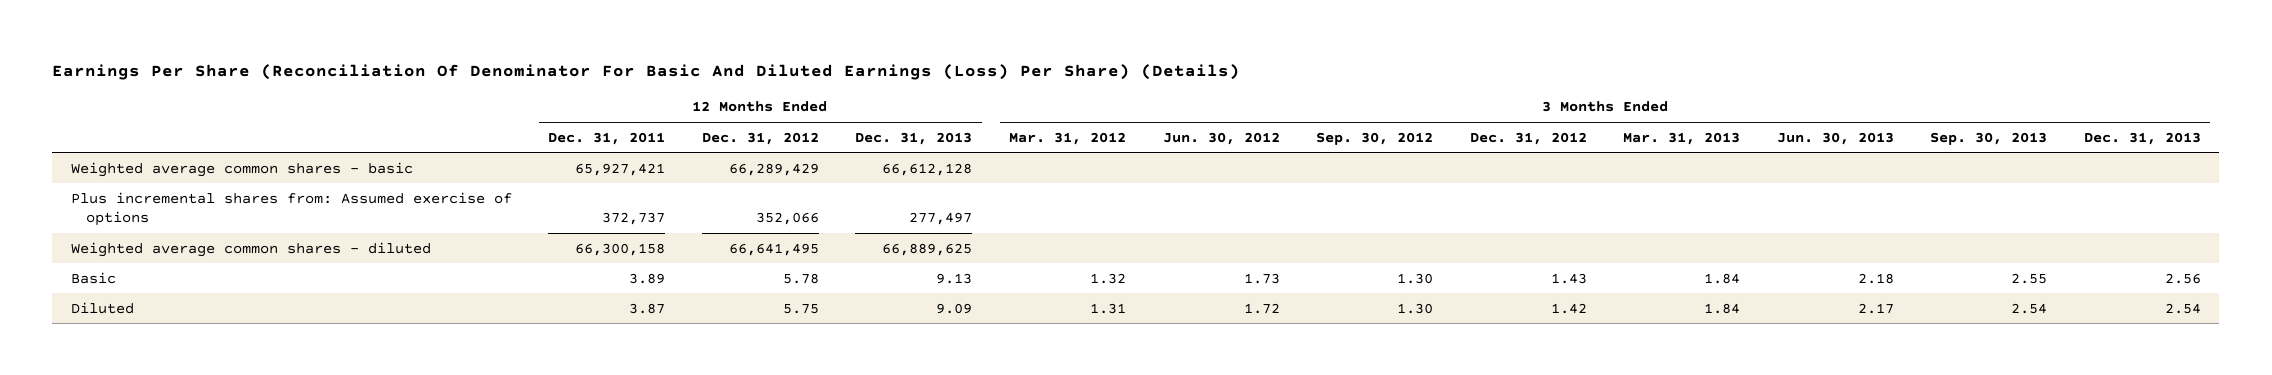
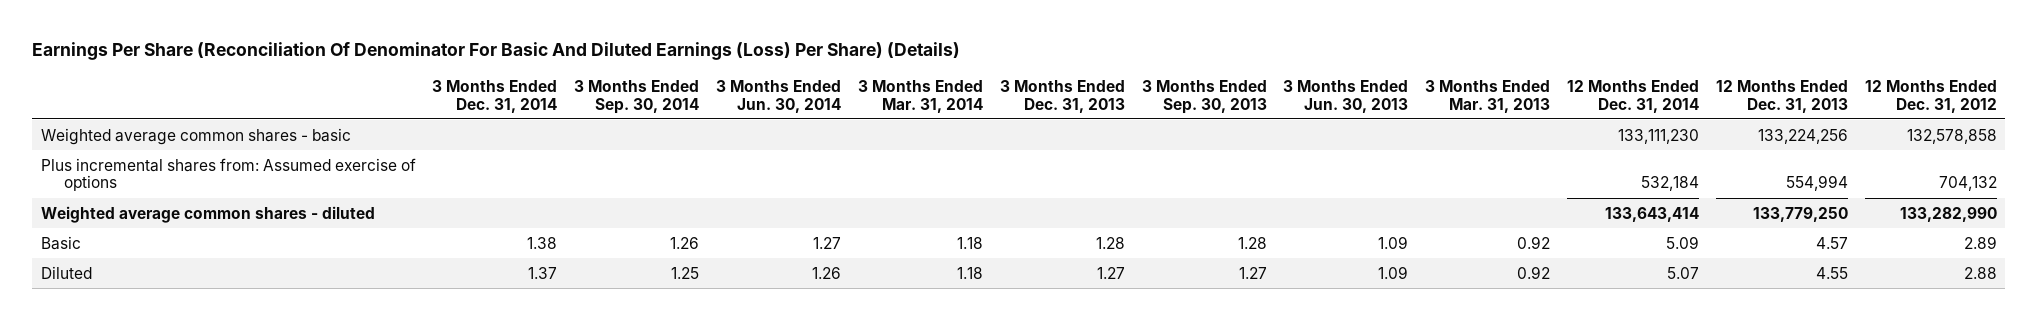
[548,131,666,145] Dec. 31, 2011 -> none
[1009,131,1127,145] Mar. 31, 2012 -> none
[1162,131,1280,145] Jun. 30, 2012 -> none
[1316,131,1434,145] Sep. 30, 2012 -> none
[1469,131,1587,145] Dec. 31, 2012 -> none
none -> [432,79,558,113] 3 Months Ended Dec. 31, 2014
none -> [574,79,700,114] 3 Months Ended Sep. 30, 2014
none -> [716,79,842,113] 3 Months Ended Jun. 30, 2014
none -> [857,79,983,113] 3 Months Ended Mar. 31, 2014
none -> [1567,79,1700,113] 12 Months Ended Dec. 31, 2014
[728,162,819,176] 66,289,429 -> [1906,128,1997,144] 132,578,858
[882,162,973,176] 66,612,128 -> [1757,128,1848,144] 133,224,256
[755,211,819,225] 352,066 -> [1938,176,1997,192] 704,132
[909,211,973,225] 277,497 -> [1785,175,1848,192] 554,994
[728,242,819,256] 66,641,495 -> [1899,206,1997,222] 133,282,990
[882,242,973,256] 66,889,625 -> [1752,206,1848,222] 133,779,250
[782,272,819,284] 5.78 -> [1963,235,1997,249] 2.89
[936,272,973,284] 9.13 -> [1815,236,1848,249] 4.57
[1704,272,1741,284] 1.84 -> [1517,235,1551,249] 0.92
[1857,272,1894,284] 2.18 -> [1378,235,1409,249] 1.09
[2011,272,2048,284] 2.55 -> [1237,236,1267,249] 1.28
[2165,272,2202,284] 2.56 -> [1095,236,1125,249] 1.28
[782,303,819,314] 5.75 -> [1963,266,1997,279] 2.88
[936,302,973,314] 9.09 -> [1815,266,1848,279] 4.55
[1704,302,1741,314] 1.84 -> [1517,265,1551,279] 0.92
[1857,302,1894,314] 2.17 -> [1378,265,1409,279] 1.09
[2011,302,2048,314] 2.54 -> [1238,266,1267,279] 1.27
[2165,302,2202,314] 2.54 -> [1096,266,1125,279] 1.27

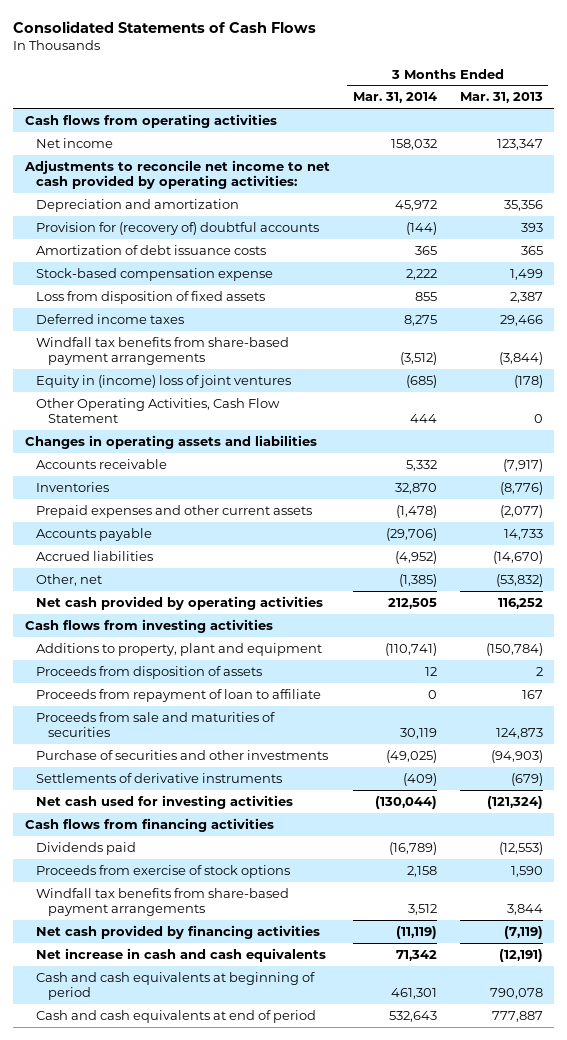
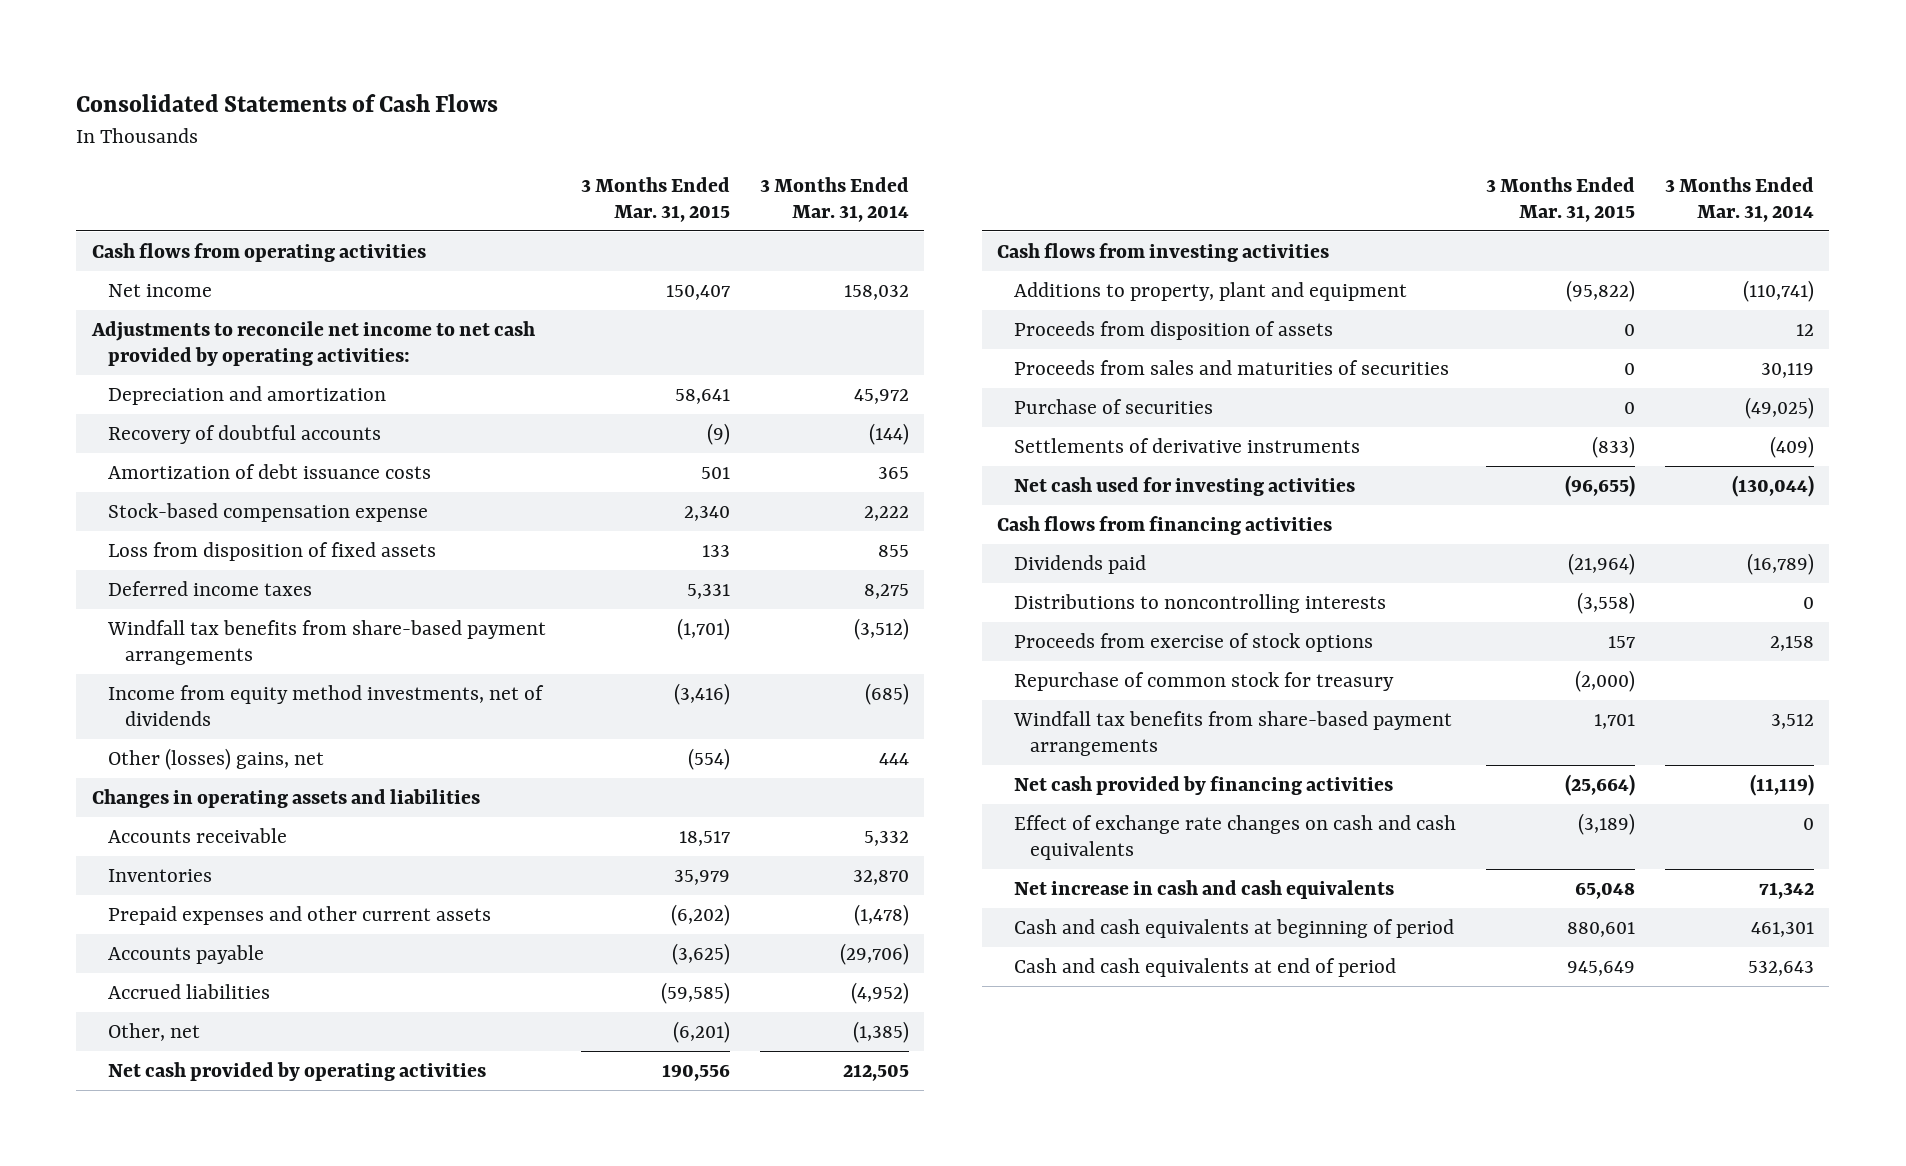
[459,92,543,104] Mar. 31, 2013 -> none
none -> [580,176,730,222] 3 Months Ended Mar. 31, 2015
[36,221,320,235] Provision for (recovery of) doubtful accounts -> [108,424,382,444] Recovery of doubtful accounts
[36,374,292,388] Equity in (income) loss of joint ventures -> [108,684,545,727] Income from equity method investments, net of dividends
[36,397,281,423] Other Operating Activities, Cash Flow Statement -> [108,747,325,770] Other (losses) gains, net
[36,688,322,702] Proceeds from repayment of loan to affiliate -> none
[36,711,276,737] Proceeds from sale and maturities of securities -> [1013,359,1449,375] Proceeds from sales and maturities of securities
[36,749,329,760] Purchase of securities and other investments -> [1013,398,1213,414] Purchase of securities
none -> [1013,593,1386,613] Distributions to noncontrolling interests
none -> [1013,671,1394,691] Repurchase of common stock for treasury
none -> [1013,814,1456,861] Effect of exchange rate changes on cash and cash equivalents

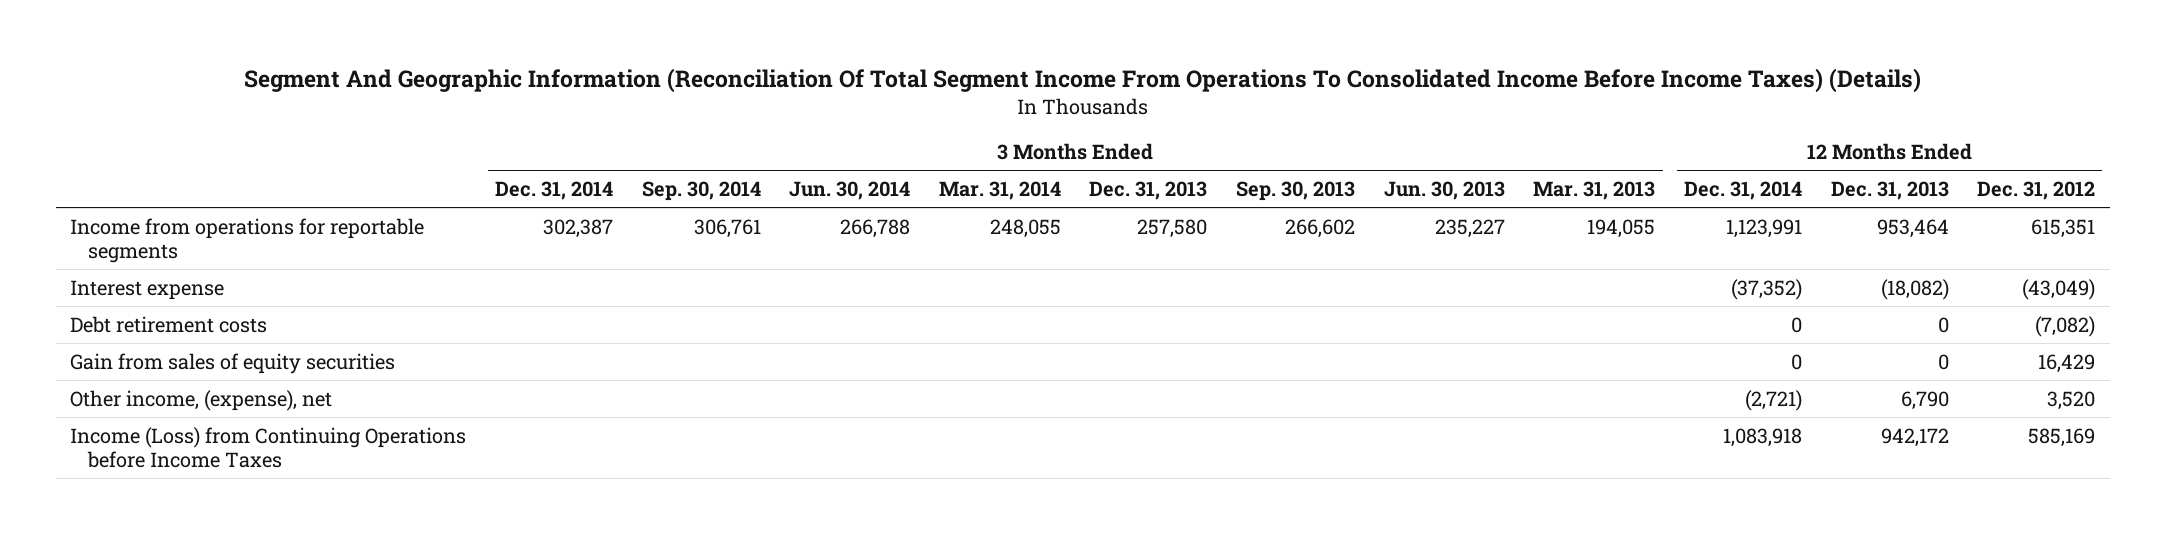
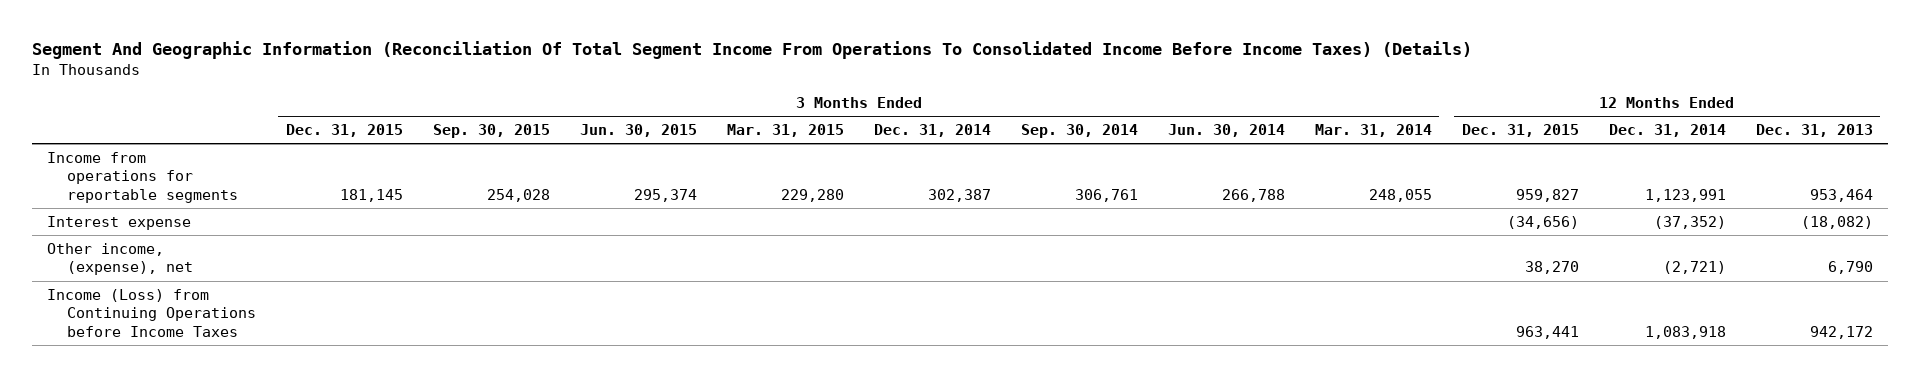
[1089,181,1208,201] Dec. 31, 2013 -> none
[1236,181,1356,202] Sep. 30, 2013 -> none
[1383,181,1505,201] Jun. 30, 2013 -> none
[1533,181,1656,201] Mar. 31, 2013 -> none
[1977,181,2096,201] Dec. 31, 2012 -> none
none -> [285,123,403,137] Dec. 31, 2015
none -> [432,123,550,138] Sep. 30, 2015
none -> [579,123,697,137] Jun. 30, 2015
none -> [726,123,844,137] Mar. 31, 2015
none -> [1461,123,1579,137] Dec. 31, 2015
[70,315,268,333] Debt retirement costs -> none
[70,352,396,374] Gain from sales of equity securities -> none

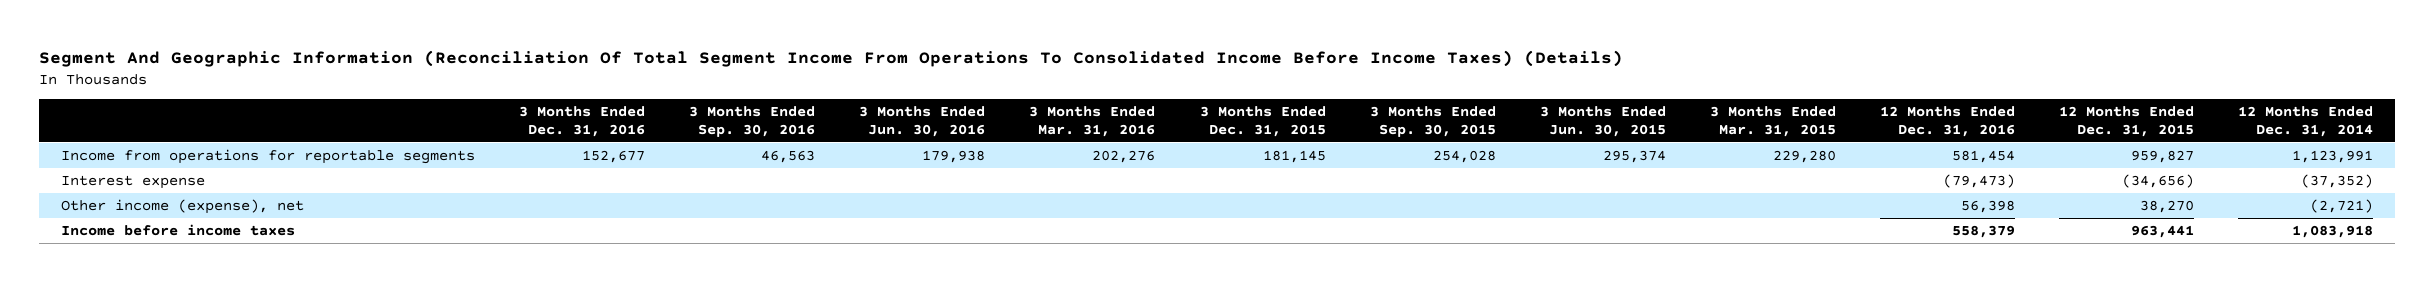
[873,123,991,137] Dec. 31, 2014 -> none
[1020,123,1138,138] Sep. 30, 2014 -> none
[1167,123,1285,137] Jun. 30, 2014 -> none
[1314,123,1432,137] Mar. 31, 2014 -> none
[1755,123,1873,137] Dec. 31, 2013 -> none
none -> [519,106,646,137] 3 Months Ended Dec. 31, 2016
none -> [689,106,816,137] 3 Months Ended Sep. 30, 2016
none -> [859,106,986,137] 3 Months Ended Jun. 30, 2016
none -> [1029,106,1156,137] 3 Months Ended Mar. 31, 2016
none -> [1880,106,2016,137] 12 Months Ended Dec. 31, 2016
[47,242,193,276] Other income, (expense), net -> [60,198,304,214] Other income (expense), net
[47,288,256,338] Income (Loss) from Continuing Operations before Income Taxes -> [60,223,295,236] Income before income taxes

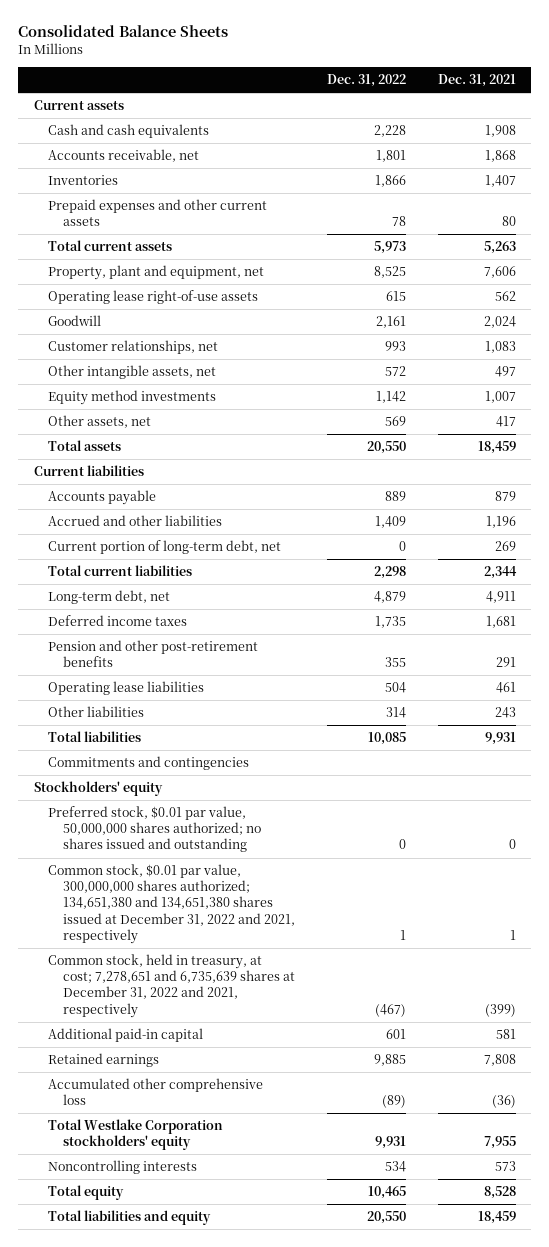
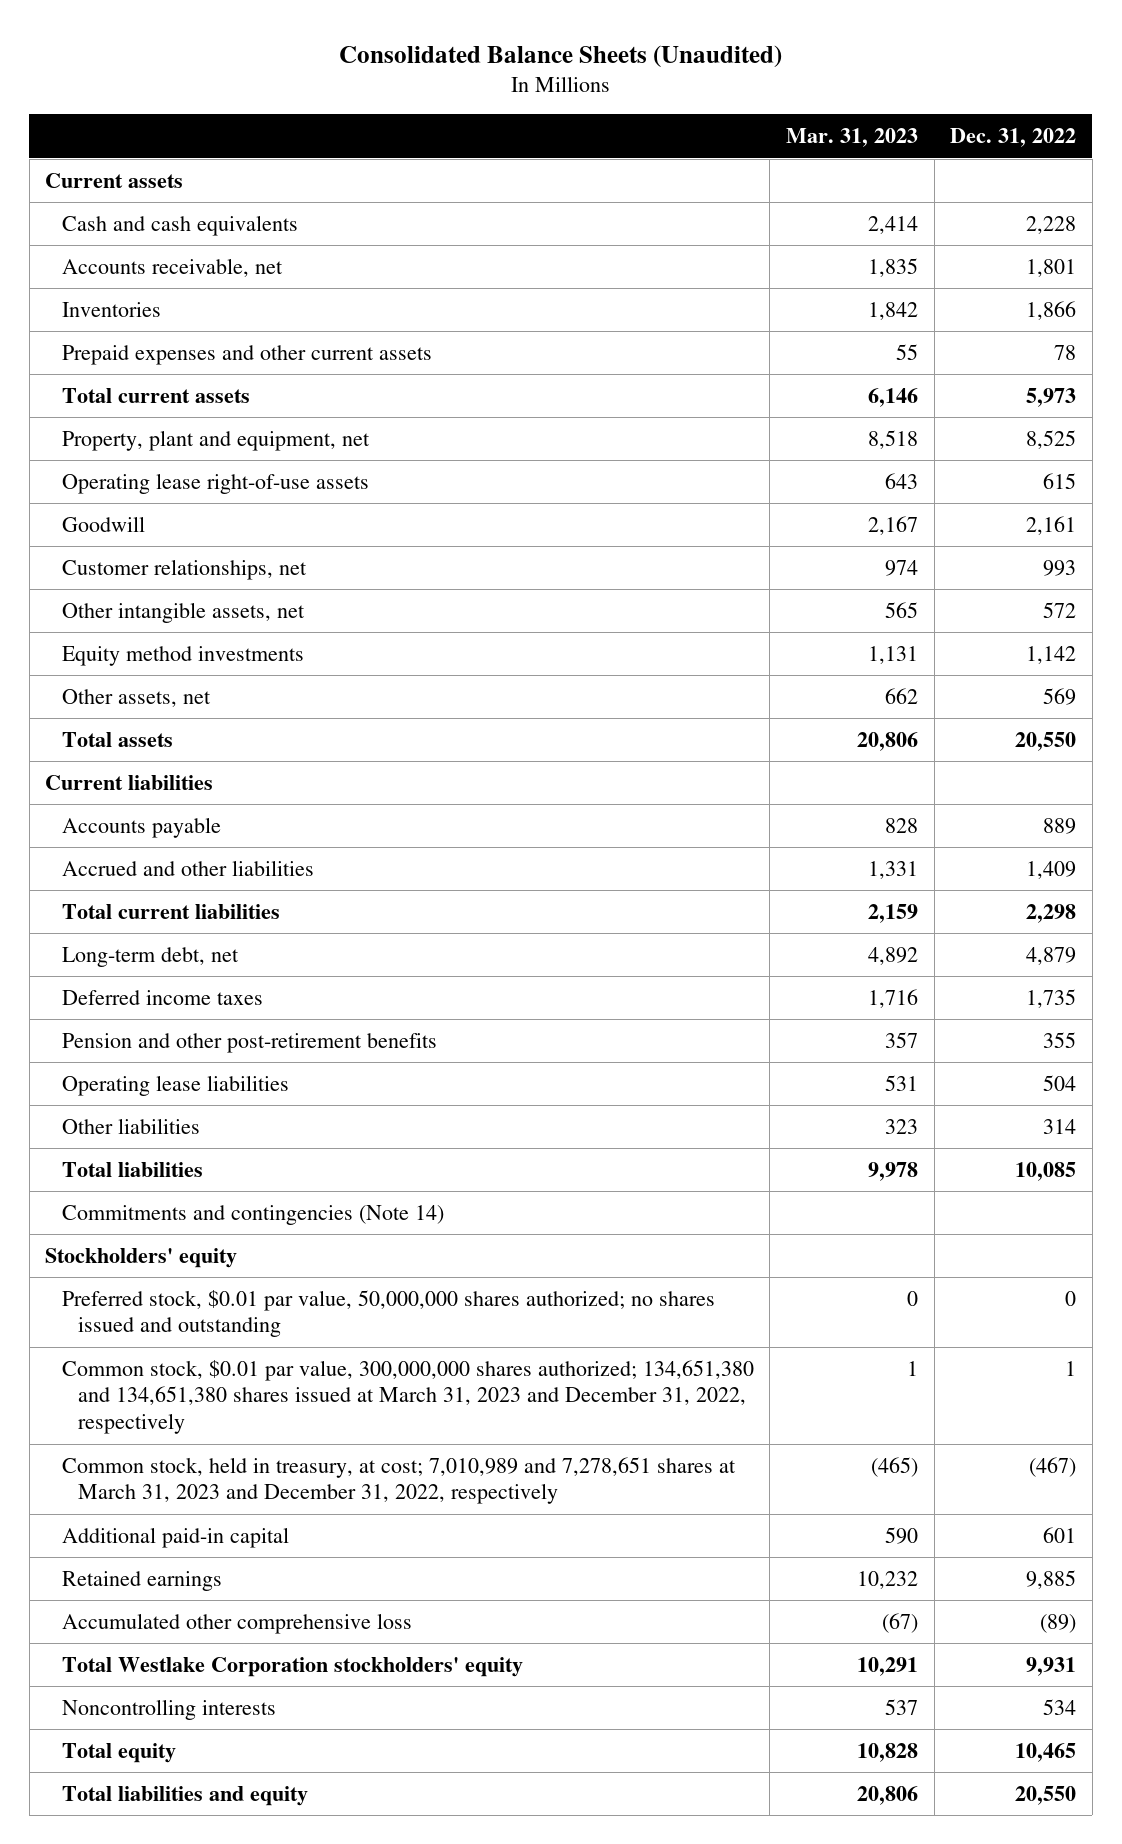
[17,25,228,38] Consolidated Balance Sheets -> [338,45,782,69] Consolidated Balance Sheets (Unaudited)
[437,74,516,88] Dec. 31, 2021 -> none
none -> [786,128,919,148] Mar. 31, 2023
[48,540,282,555] Current portion of long-term debt, net -> none
[48,756,250,771] Commitments and contingencies -> [61,1204,444,1225] Commitments and contingencies (Note 14)
[48,864,295,944] Common stock, $0.01 par value, 300,000,000 shares authorized; 134,651,380 and 134,651,380 shares issued at December 31, 2022 and 2021, respectively -> [61,1359,754,1435] Common stock, $0.01 par value, 300,000,000 shares authorized; 134,651,380 and 134,651,380 shares issued at March 31, 2023 and December 31, 2022, respectively
[48,954,295,1018] Common stock, held in treasury, at cost; 7,278,651 and 6,735,639 shares at December 31, 2022 and 2021, respectively -> [61,1456,736,1505] Common stock, held in treasury, at cost; 7,010,989 and 7,278,651 shares at March 31, 2023 and December 31, 2022, respectively

